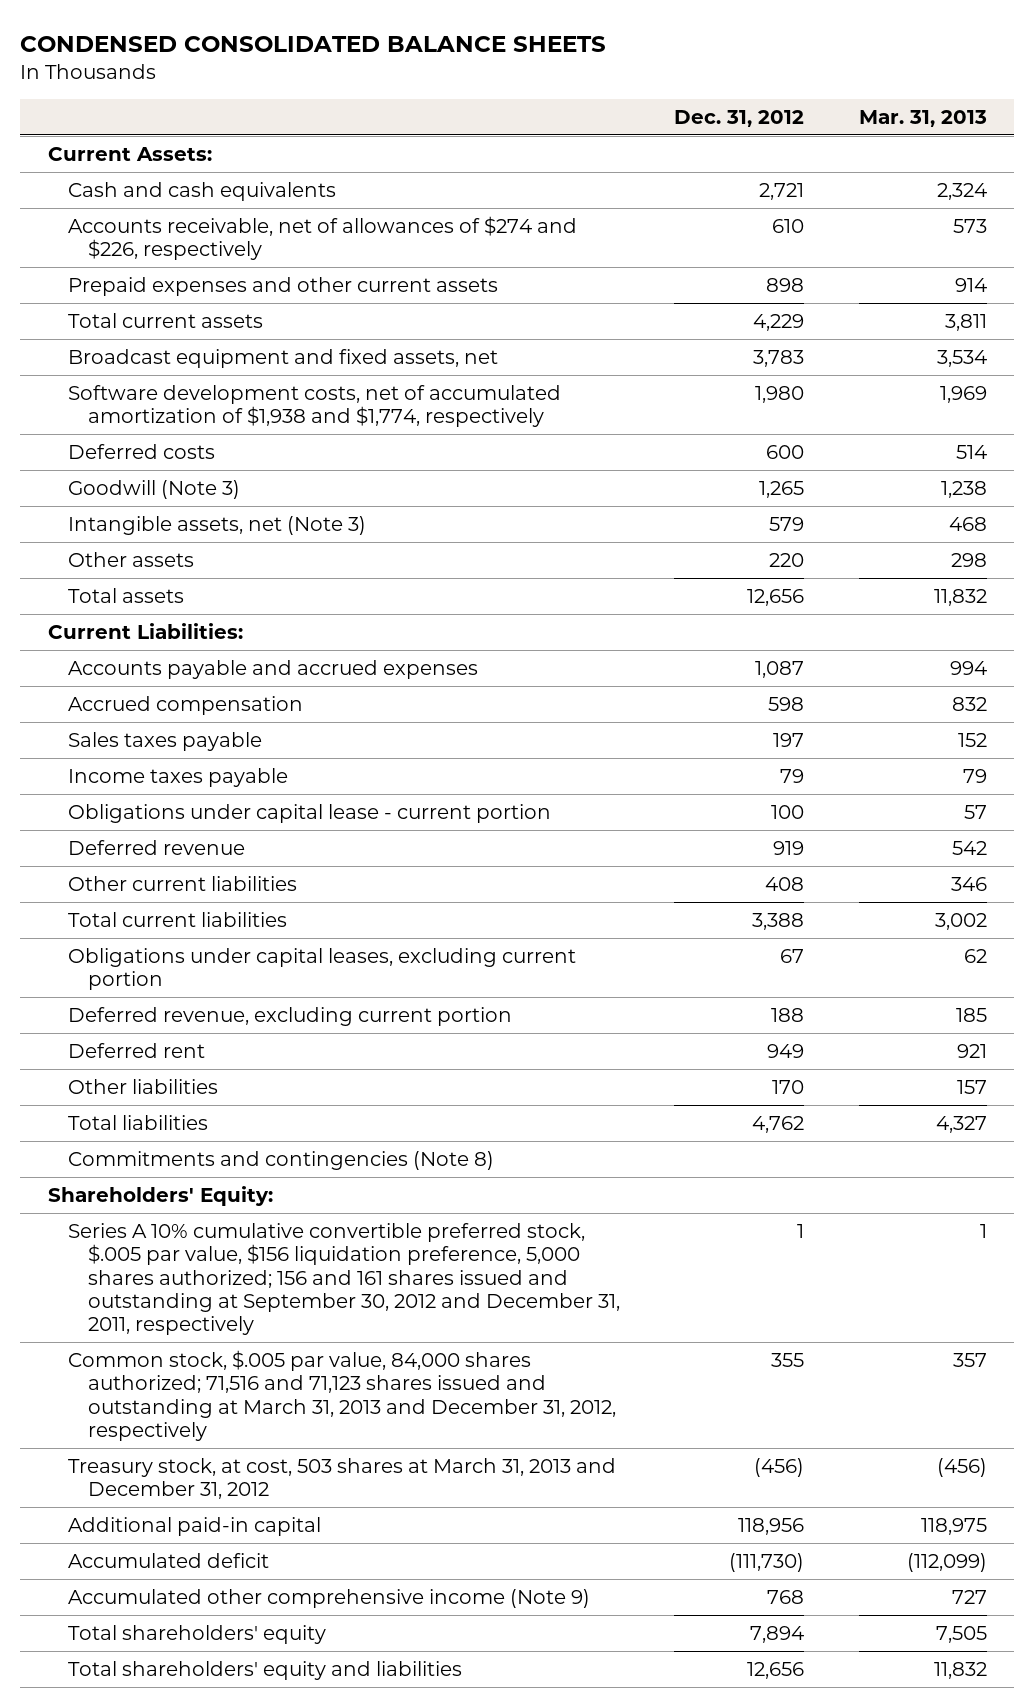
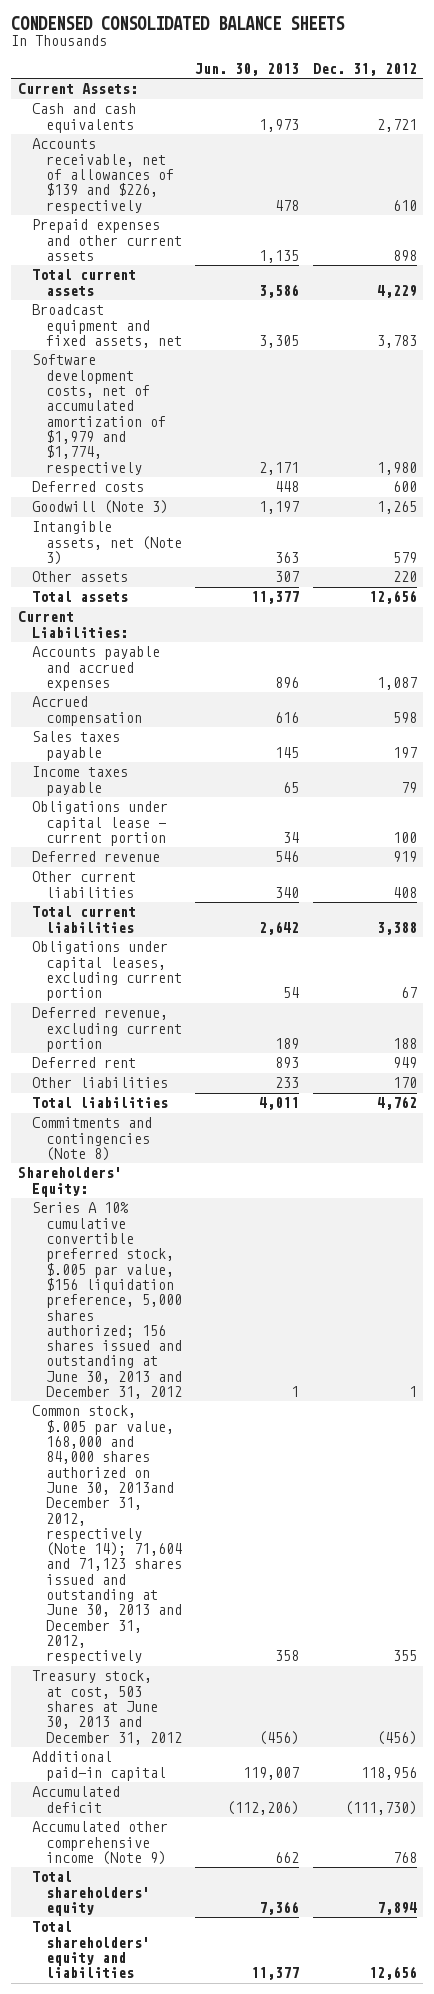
[858,109,987,127] Mar. 31, 2013 -> none
none -> [195,62,300,76] Jun. 30, 2013
[67,215,577,261] Accounts receivable, net of allowances of $274 and $226, respectively -> [31,138,174,214] Accounts receivable, net of allowances of $139 and $226, respectively
[67,384,561,428] Software development costs, net of accumulated amortization of $1,938 and $1,774, respectively -> [31,354,166,476] Software development costs, net of accumulated amortization of $1,979 and $1,774, respectively
[67,1222,620,1336] Series A 10% cumulative convertible preferred stock, $.005 par value, $156 liquidation preference, 5,000 shares authorized; 156 and 161 shares issued and outstanding at September 30, 2012 and December 31, 2011, respectively -> [31,1202,182,1400] Series A 10% cumulative convertible preferred stock, $.005 par value, $156 liquidation preference, 5,000 shares authorized; 156 shares issued and outstanding at June 30, 2013 and December 31, 2012
[67,1349,616,1442] Common stock, $.005 par value, 84,000 shares authorized; 71,516 and 71,123 shares issued and outstanding at March 31, 2013 and December 31, 2012, respectively -> [31,1405,182,1665] Common stock, $.005 par value, 168,000 and 84,000 shares authorized on June 30, 2013and December 31, 2012, respectively (Note 14); 71,604 and 71,123 shares issued and outstanding at June 30, 2013 and December 31, 2012, respectively
[67,1457,616,1500] Treasury stock, at cost, 503 shares at March 31, 2013 and December 31, 2012 -> [31,1670,182,1745] Treasury stock, at cost, 503 shares at June 30, 2013 and December 31, 2012

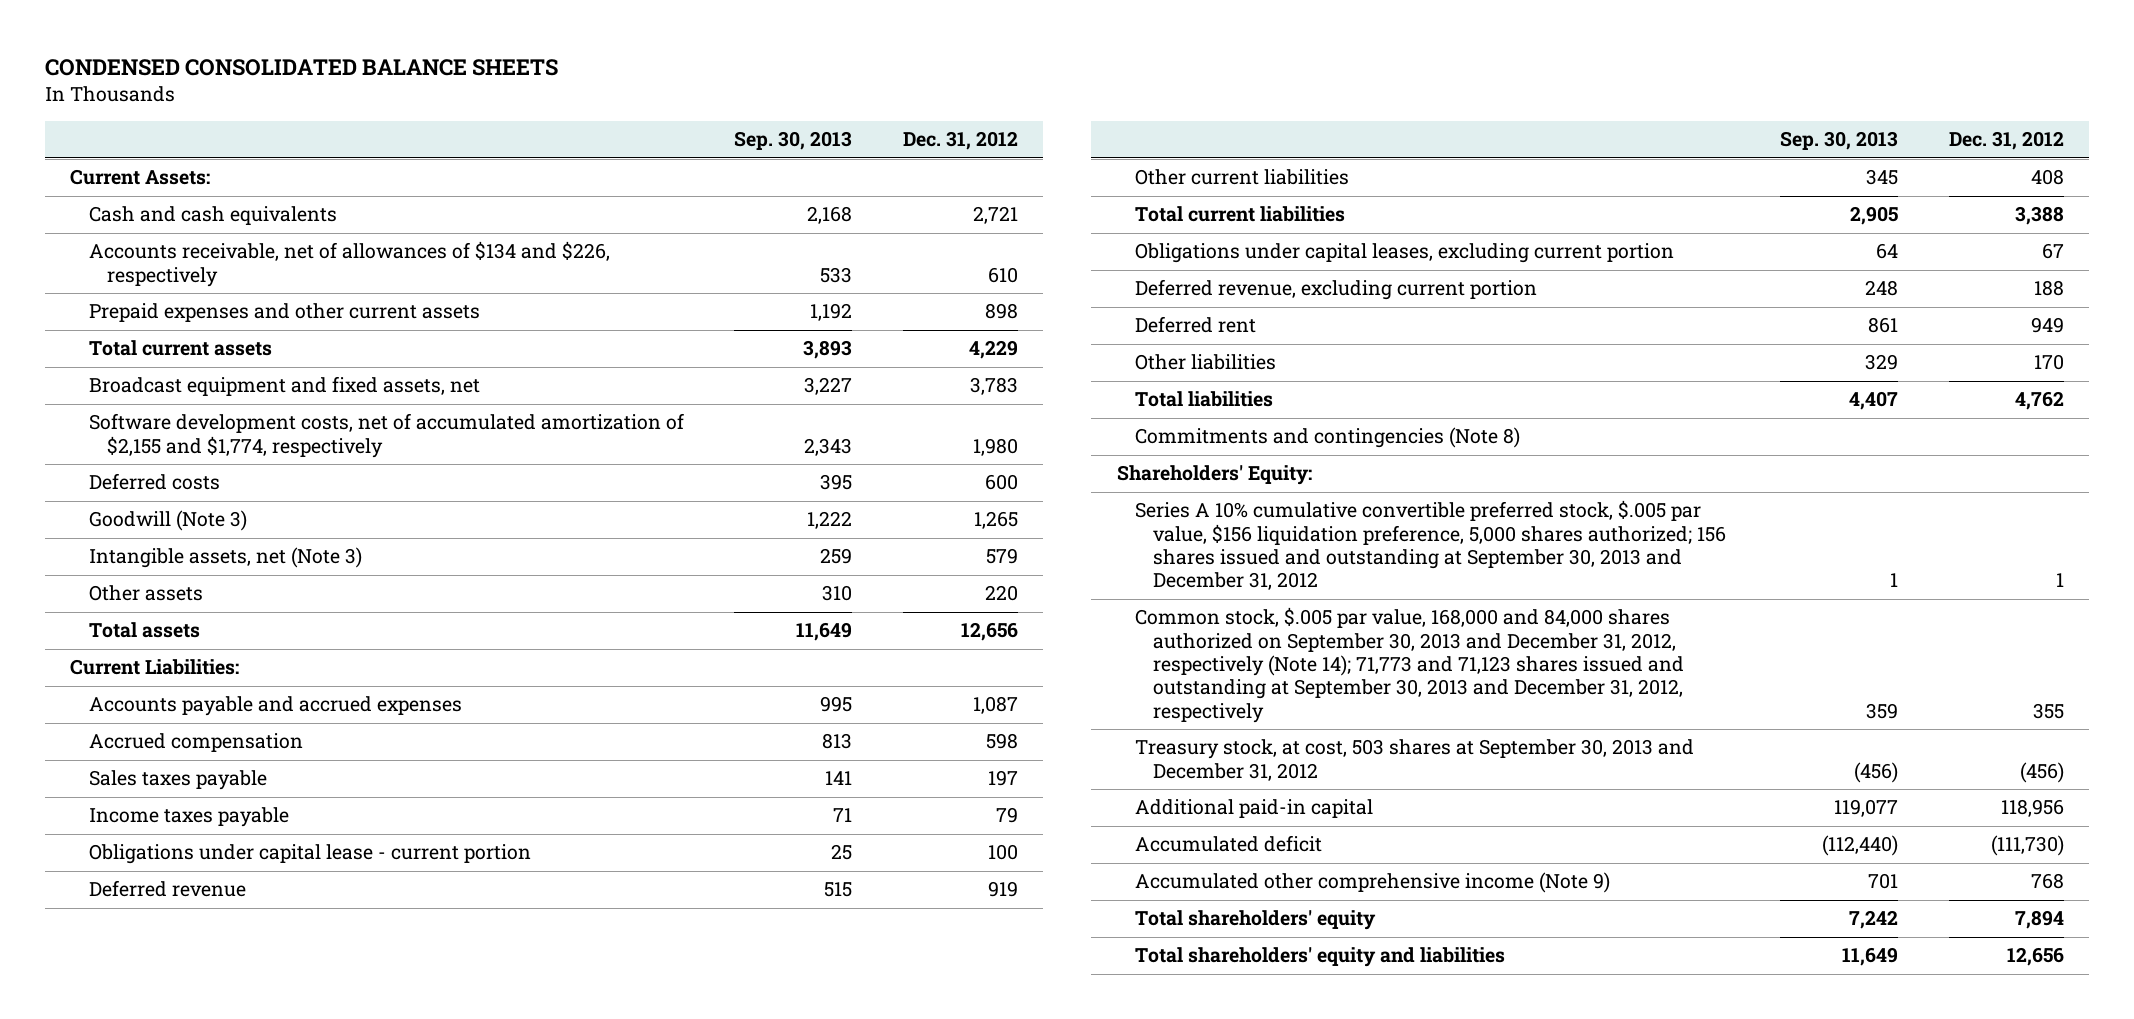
[195,62,300,76] Jun. 30, 2013 -> none
none -> [734,131,853,151] Sep. 30, 2013
[31,138,174,214] Accounts receivable, net of allowances of $139 and $226, respectively -> [88,241,610,287] Accounts receivable, net of allowances of $134 and $226, respectively
[31,354,166,476] Software development costs, net of accumulated amortization of $1,979 and $1,774, respectively -> [88,413,684,458] Software development costs, net of accumulated amortization of $2,155 and $1,774, respectively
[31,1202,182,1400] Series A 10% cumulative convertible preferred stock, $.005 par value, $156 liquidation preference, 5,000 shares authorized; 156 shares issued and outstanding at June 30, 2013 and December 31, 2012 -> [1134,500,1726,591] Series A 10% cumulative convertible preferred stock, $.005 par value, $156 liquidation preference, 5,000 shares authorized; 156 shares issued and outstanding at September 30, 2013 and December 31, 2012
[31,1405,182,1665] Common stock, $.005 par value, 168,000 and 84,000 shares authorized on June 30, 2013and December 31, 2012, respectively (Note 14); 71,604 and 71,123 shares issued and outstanding at June 30, 2013 and December 31, 2012, respectively -> [1134,607,1684,723] Common stock, $.005 par value, 168,000 and 84,000 shares authorized on September 30, 2013 and December 31, 2012, respectively (Note 14); 71,773 and 71,123 shares issued and outstanding at September 30, 2013 and December 31, 2012, respectively
[31,1670,182,1745] Treasury stock, at cost, 503 shares at June 30, 2013 and December 31, 2012 -> [1134,739,1694,781] Treasury stock, at cost, 503 shares at September 30, 2013 and December 31, 2012

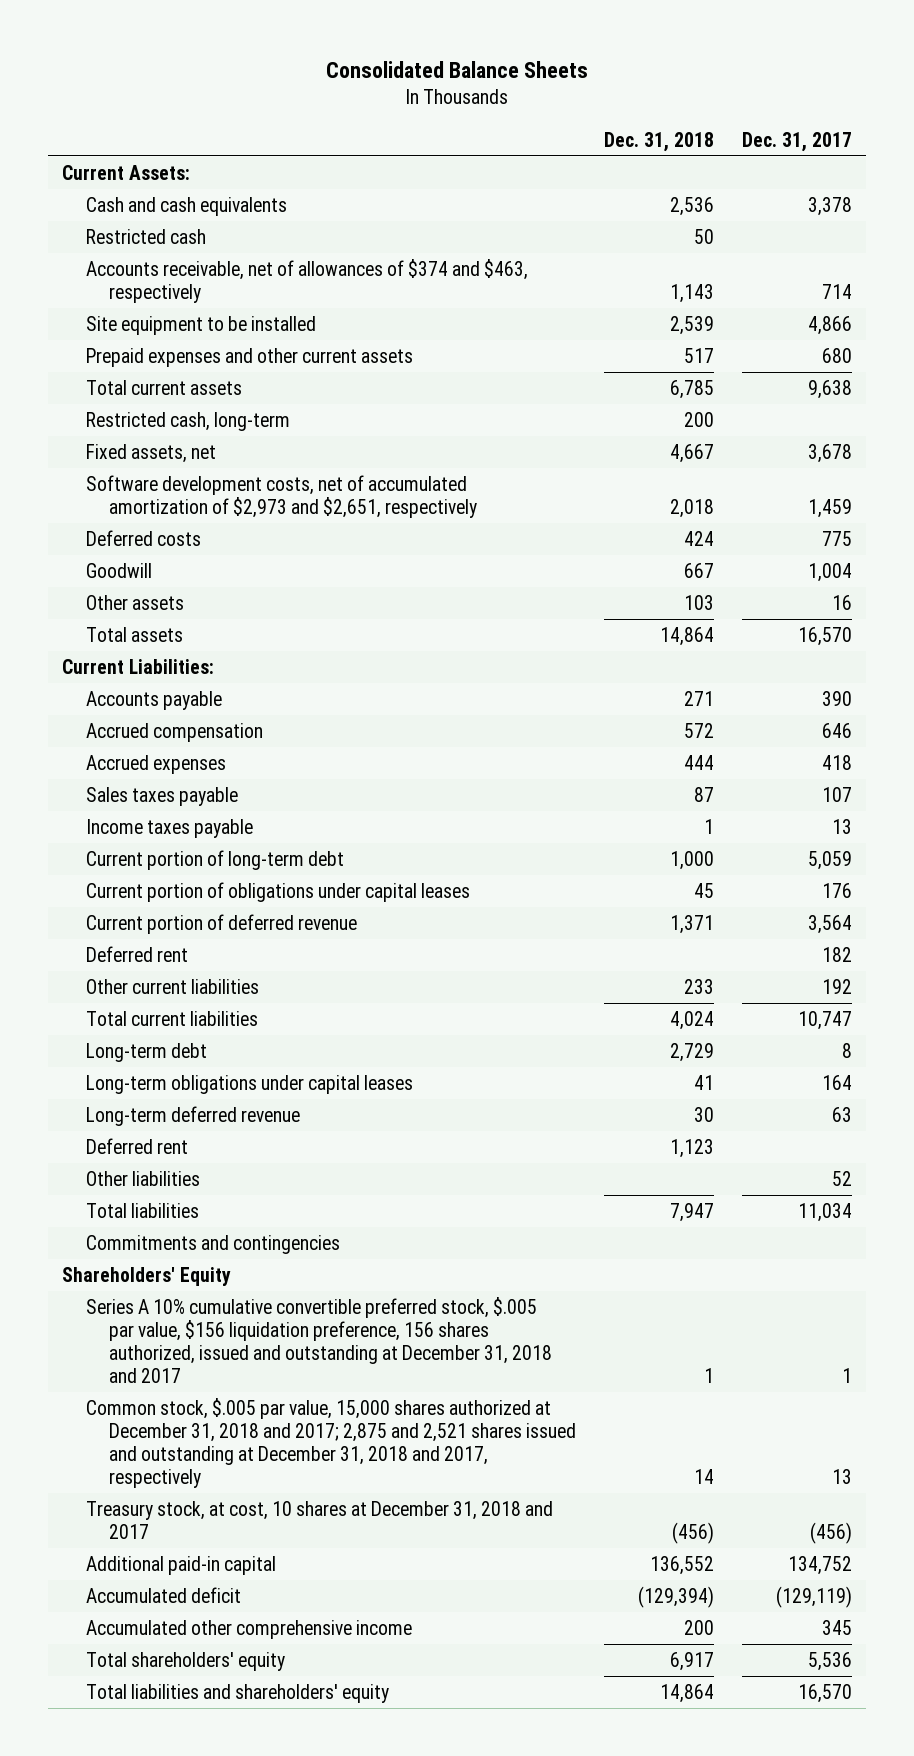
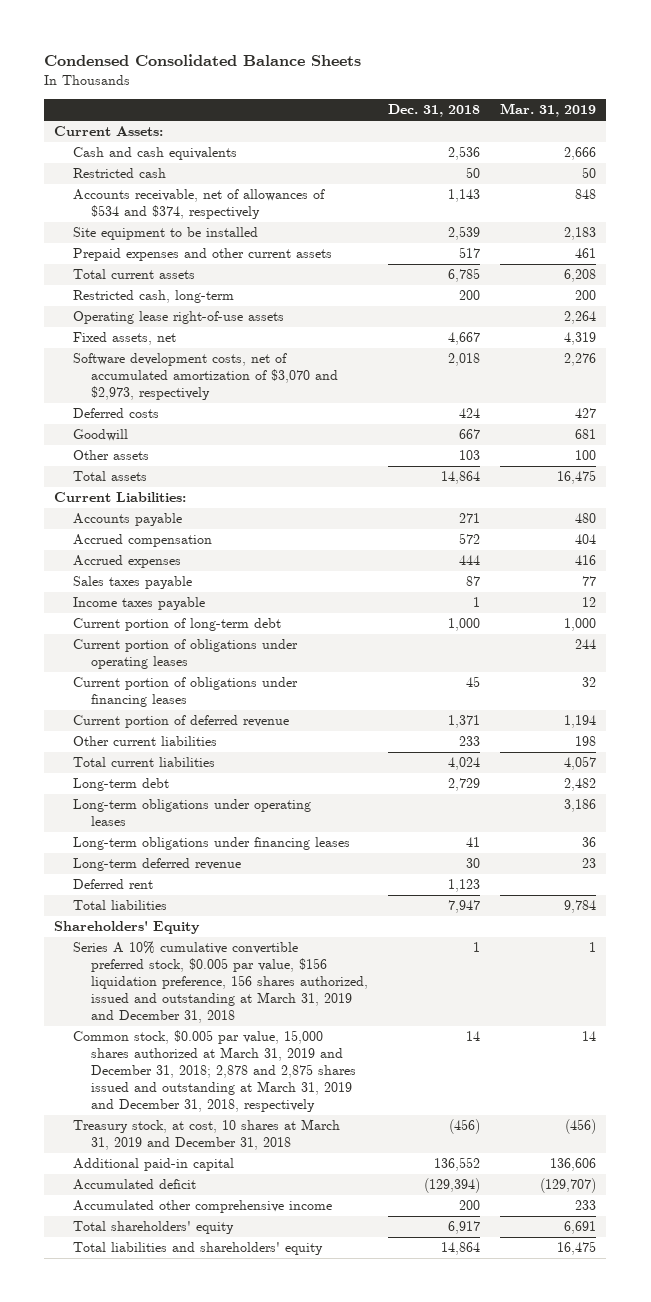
[326,61,589,79] Consolidated Balance Sheets -> [44,53,362,66] Condensed Consolidated Balance Sheets
[742,131,853,152] Dec. 31, 2017 -> none
none -> [500,103,597,118] Mar. 31, 2019
[85,258,528,303] Accounts receivable, net of allowances of $374 and $463, respectively -> [72,189,325,220] Accounts receivable, net of allowances of $534 and $374, respectively
none -> [72,311,284,325] Operating lease right-of-use assets
[85,474,477,518] Software development costs, net of accumulated amortization of $2,973 and $2,651, respectively -> [72,353,339,401] Software development costs, net of accumulated amortization of $3,070 and $2,973, respectively
none -> [72,639,298,670] Current portion of obligations under operating leases
[85,881,470,902] Current portion of obligations under capital leases -> [72,677,298,708] Current portion of obligations under financing leases
[85,945,188,962] Deferred rent -> none
none -> [72,799,311,827] Long-term obligations under operating leases
[85,1074,413,1094] Long-term obligations under capital leases -> [72,837,350,851] Long-term obligations under financing leases
[85,1170,200,1186] Other liabilities -> none
[85,1234,340,1254] Commitments and contingencies -> none
[85,1296,552,1383] Series A 10% cumulative convertible preferred stock, $.005 par value, $156 liquidation preference, 156 shares authorized, issued and outstanding at December 31, 2018 and 2017 -> [72,941,369,1024] Series A 10% cumulative convertible preferred stock, $0.005 par value, $156 liquidation preference, 156 shares authorized, issued and outstanding at March 31, 2019 and December 31, 2018
[85,1397,576,1488] Common stock, $.005 par value, 15,000 shares authorized at December 31, 2018 and 2017; 2,875 and 2,521 shares issued and outstanding at December 31, 2018 and 2017, respectively -> [72,1030,357,1113] Common stock, $0.005 par value, 15,000 shares authorized at March 31, 2019 and December 31, 2018; 2,878 and 2,875 shares issued and outstanding at March 31, 2019 and December 31, 2018, respectively
[85,1500,553,1539] Treasury stock, at cost, 10 shares at December 31, 2018 and 2017 -> [72,1119,340,1151] Treasury stock, at cost, 10 shares at March 31, 2019 and December 31, 2018

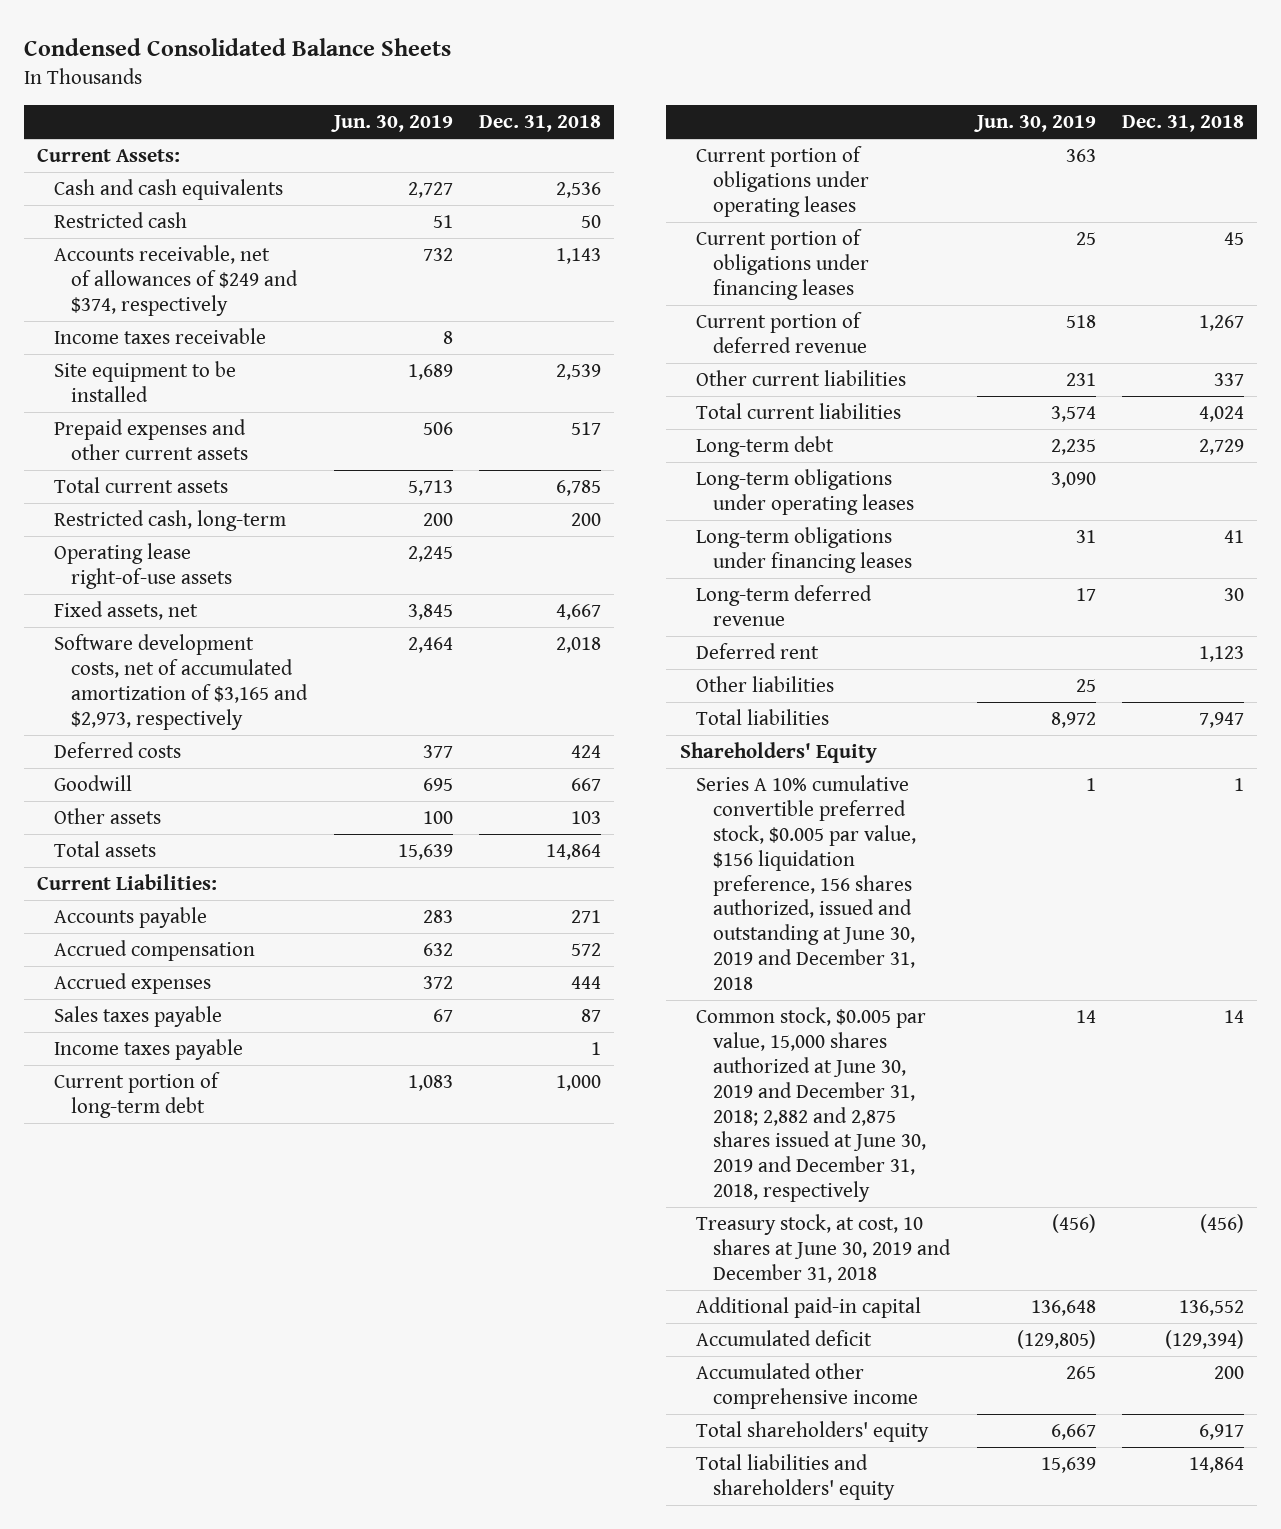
[500,103,597,118] Mar. 31, 2019 -> none
none -> [330,115,453,133] Jun. 30, 2019
[72,189,325,220] Accounts receivable, net of allowances of $534 and $374, respectively -> [53,245,298,316] Accounts receivable, net of allowances of $249 and $374, respectively
none -> [53,328,266,345] Income taxes receivable
[72,353,339,401] Software development costs, net of accumulated amortization of $3,070 and $2,973, respectively -> [53,634,308,730] Software development costs, net of accumulated amortization of $3,165 and $2,973, respectively
[448,715,481,729] 1,371 -> [1198,315,1244,332] 1,267
[459,736,481,747] 233 -> [1213,373,1244,387] 337
none -> [696,676,835,693] Other liabilities
[72,941,369,1024] Series A 10% cumulative convertible preferred stock, $0.005 par value, $156 liquidation preference, 156 shares authorized, issued and outstanding at March 31, 2019 and December 31, 2018 -> [696,775,917,991] Series A 10% cumulative convertible preferred stock, $0.005 par value, $156 liquidation preference, 156 shares authorized, issued and outstanding at June 30, 2019 and December 31, 2018
[72,1030,357,1113] Common stock, $0.005 par value, 15,000 shares authorized at March 31, 2019 and December 31, 2018; 2,878 and 2,875 shares issued and outstanding at March 31, 2019 and December 31, 2018, respectively -> [696,1007,927,1203] Common stock, $0.005 par value, 15,000 shares authorized at June 30, 2019 and December 31, 2018; 2,882 and 2,875 shares issued at June 30, 2019 and December 31, 2018, respectively
[72,1119,340,1151] Treasury stock, at cost, 10 shares at March 31, 2019 and December 31, 2018 -> [696,1214,952,1283] Treasury stock, at cost, 10 shares at June 30, 2019 and December 31, 2018

